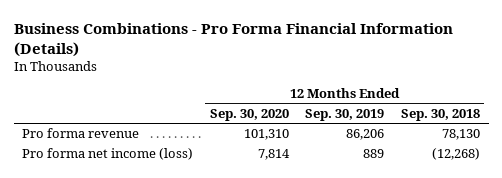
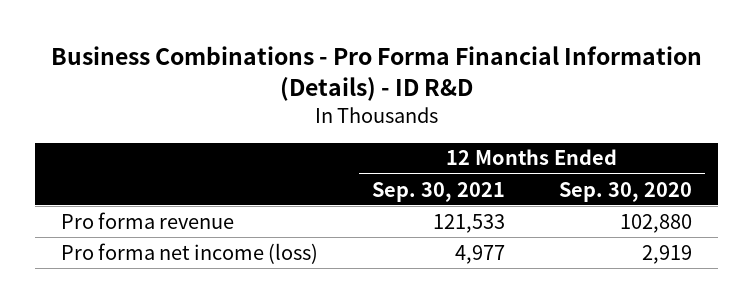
[13,22,453,57] Business Combinations - Pro Forma Financial Information (Details) -> [50,46,702,102] Business Combinations - Pro Forma Financial Information (Details) - ID R&D
[305,108,385,121] Sep. 30, 2019 -> none
[401,108,481,121] Sep. 30, 2018 -> none
none -> [372,181,506,202] Sep. 30, 2021
[243,129,289,141] 101,310 -> [619,213,692,233] 102,880
[257,149,290,161] 7,814 -> [641,244,692,264] 2,919

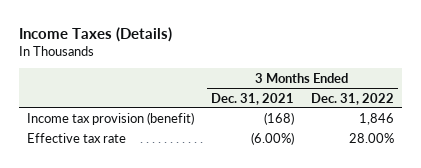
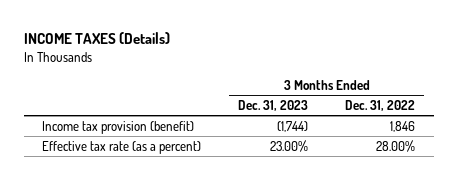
[19,26,173,42] Income Taxes (Details) -> [23,32,170,45] INCOME TAXES (Details)
[211,92,295,105] Dec. 31, 2021 -> none
none -> [238,100,309,112] Dec. 31, 2023
[27,133,127,144] Effective tax rate -> [42,140,202,154] Effective tax rate (as a percent)

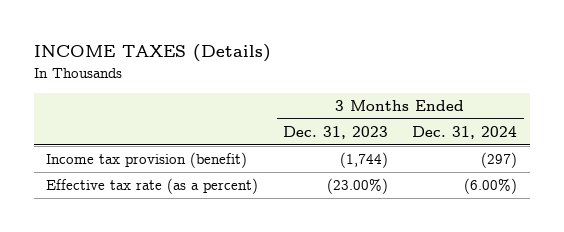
[345,100,416,112] Dec. 31, 2022 -> none
none -> [412,125,518,139] Dec. 31, 2024
[270,139,309,152] 23.00% -> [326,178,388,195] (23.00%)

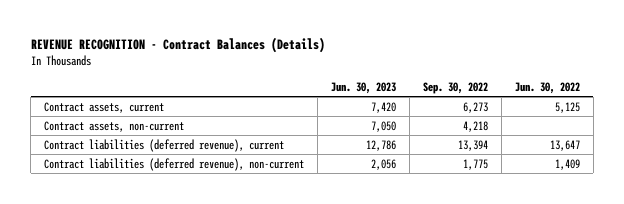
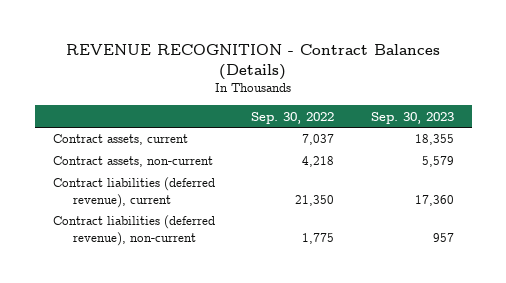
[331,81,397,94] Jun. 30, 2023 -> none
[514,81,580,94] Jun. 30, 2022 -> none
none -> [370,111,454,124] Sep. 30, 2023
[462,101,488,113] 6,273 -> [302,134,335,146] 7,037
[457,139,488,151] 13,394 -> [295,194,335,206] 21,350

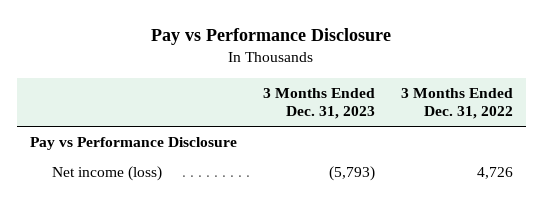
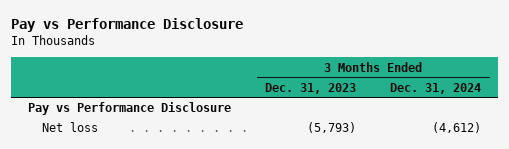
[400,87,513,120] 3 Months Ended Dec. 31, 2022 -> none
none -> [390,82,482,94] Dec. 31, 2024
[51,165,162,181] Net income (loss) -> [41,122,98,133] Net loss

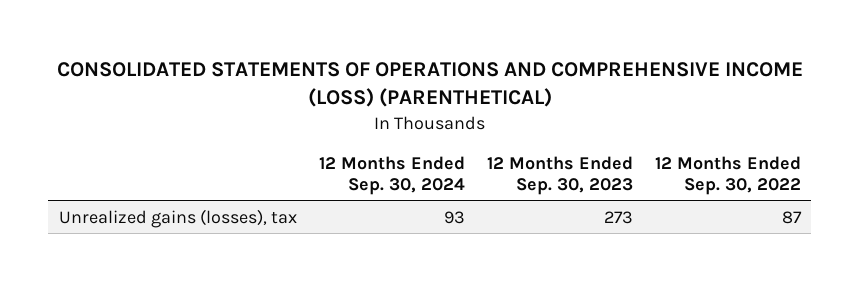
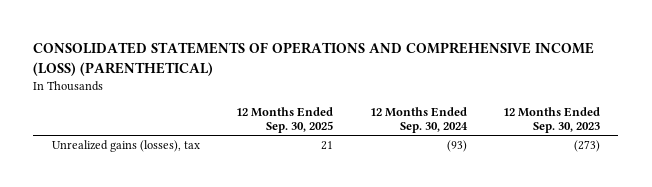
[654,155,801,196] 12 Months Ended Sep. 30, 2022 -> none
none -> [236,106,334,134] 12 Months Ended Sep. 30, 2025
[443,210,465,224] 93 -> [446,140,467,153] (93)
[603,210,633,224] 273 -> [574,140,601,153] (273)

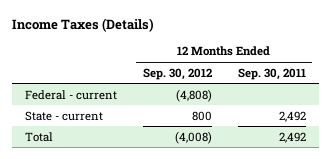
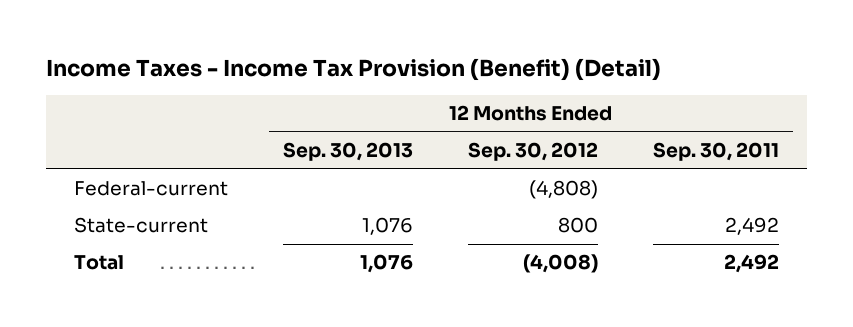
[11,18,154,33] Income Taxes (Details) -> [46,57,662,81] Income Taxes - Income Tax Provision (Benefit) (Detail)
none -> [282,142,413,162] Sep. 30, 2013
[24,89,117,100] Federal - current -> [73,181,228,197] Federal-current
[24,110,103,121] State - current -> [73,217,208,234] State-current

